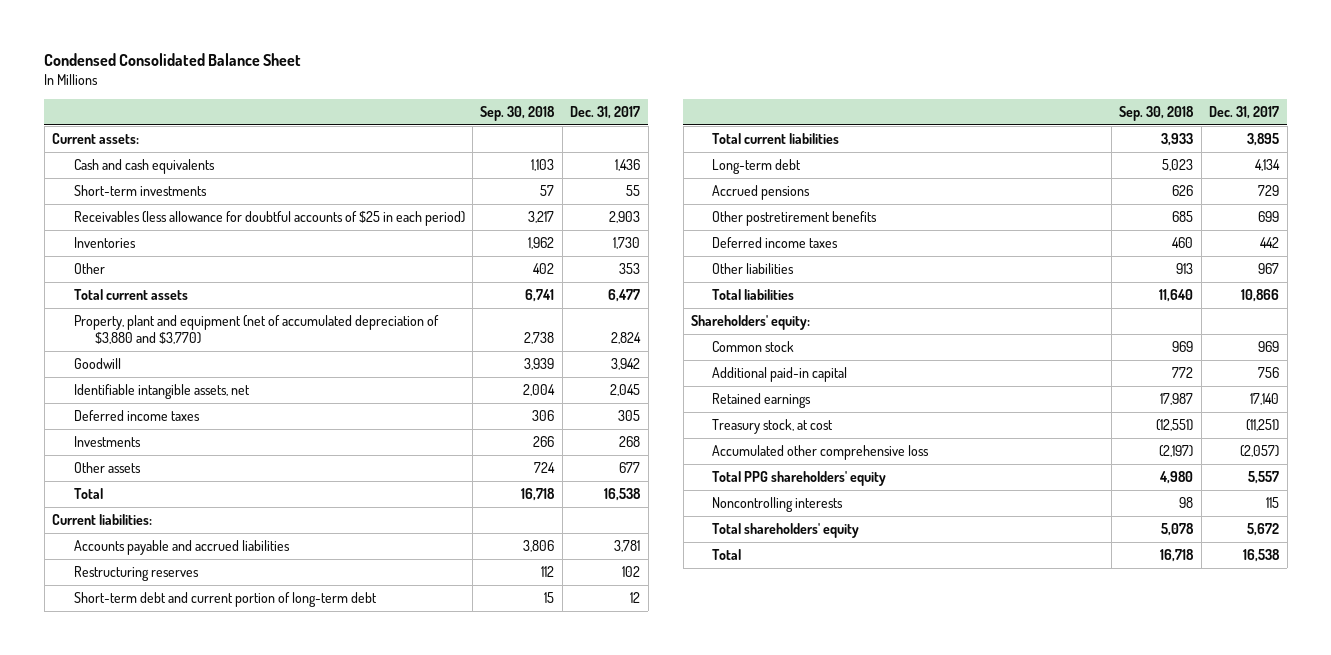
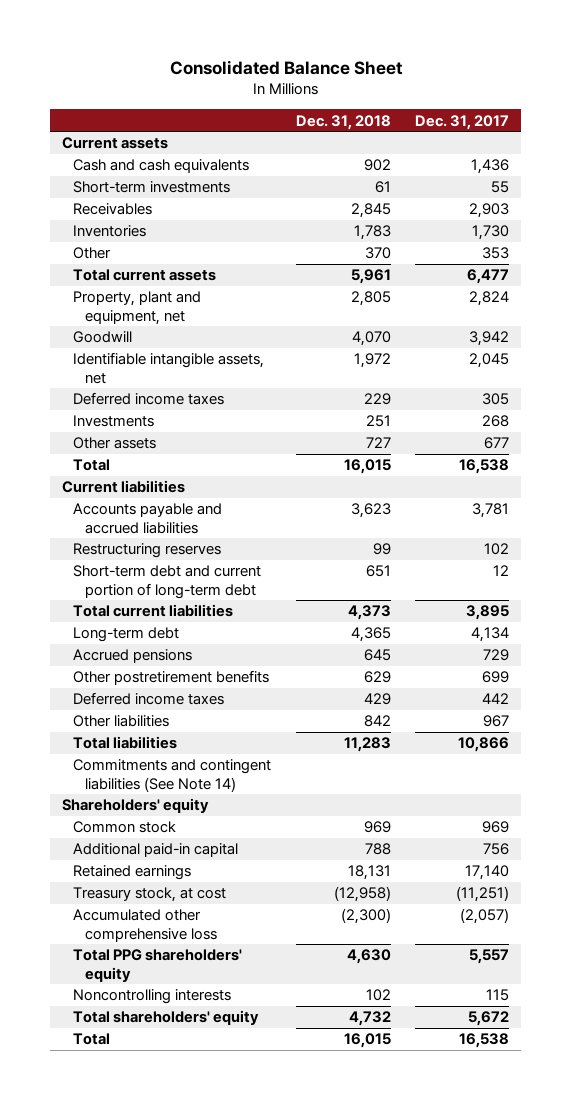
[44,52,302,66] Condensed Consolidated Balance Sheet -> [169,59,403,75] Consolidated Balance Sheet
[480,105,556,121] Sep. 30, 2018 -> none
none -> [295,114,391,130] Dec. 31, 2018
[52,133,140,145] Current assets: -> [62,137,169,150] Current assets
[73,211,465,227] Receivables (less allowance for doubtful accounts of $25 in each period) -> [73,203,153,216] Receivables
[73,315,439,345] Property, plant and equipment (net of accumulated depreciation of $3,880 and $3,770) -> [73,291,202,325] Property, plant and equipment, net
[52,514,153,526] Current liabilities: -> [62,480,186,494] Current liabilities
none -> [73,759,272,792] Commitments and contingent liabilities (See Note 14)
[691,315,811,331] Shareholders' equity: -> [62,798,210,814] Shareholders' equity

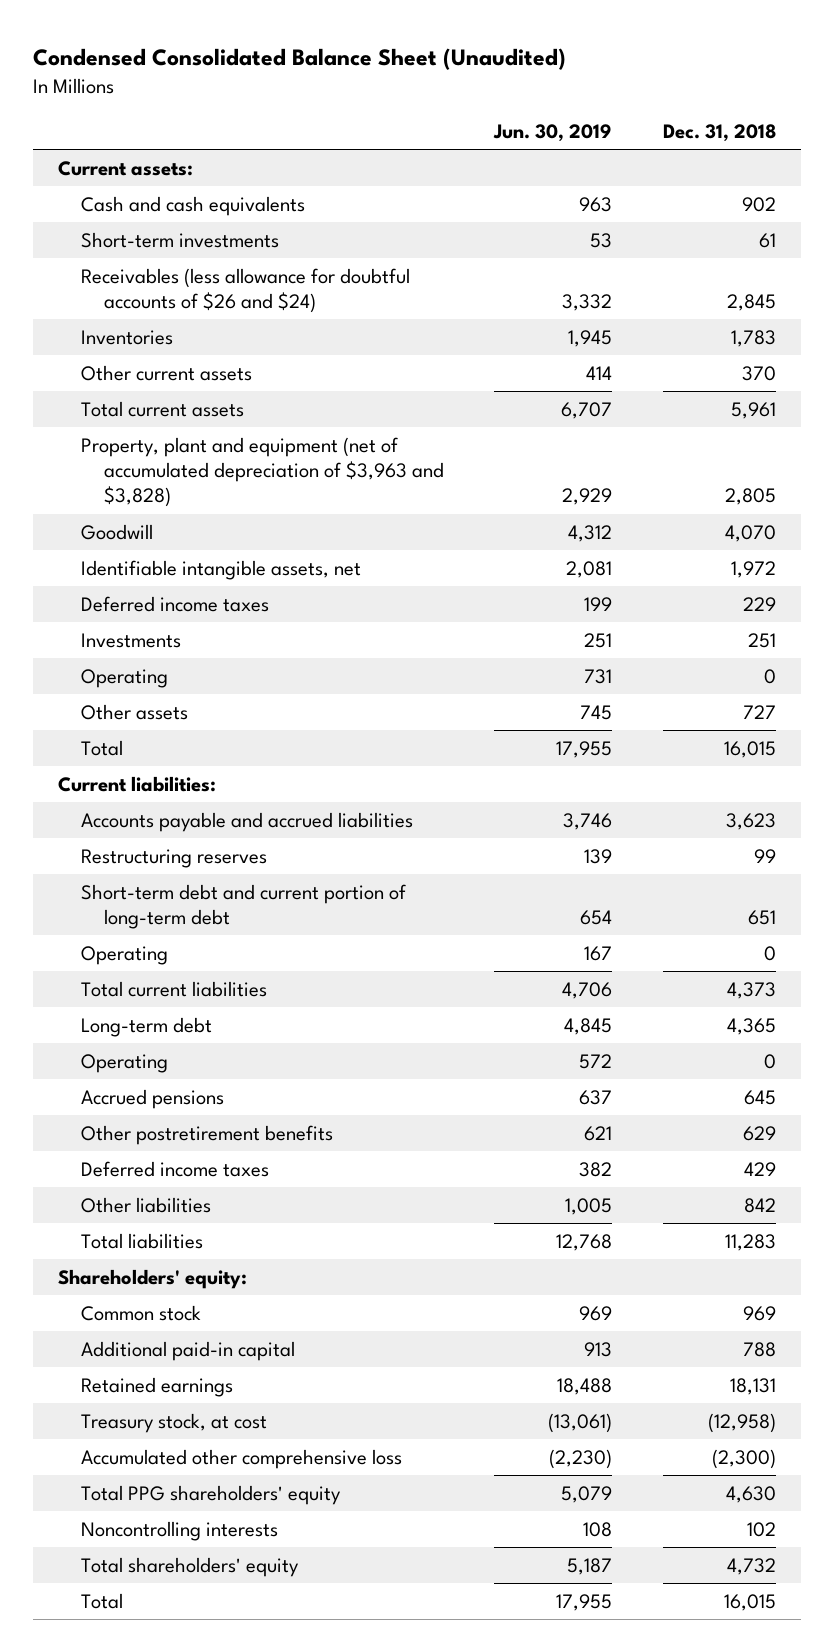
[169,59,403,75] Consolidated Balance Sheet -> [32,47,566,70] Condensed Consolidated Balance Sheet (Unaudited)
[415,114,510,130] Dec. 31, 2017 -> none
none -> [493,124,613,143] Jun. 30, 2019
[62,137,169,150] Current assets -> [58,160,194,176] Current assets:
[73,203,153,216] Receivables -> [80,267,410,314] Receivables (less allowance for doubtful accounts of $26 and $24)
[73,247,112,260] Other -> [80,364,252,381] Other current assets
[73,291,202,325] Property, plant and equipment, net -> [80,436,444,508] Property, plant and equipment (net of accumulated depreciation of $3,963 and $3,828)
none -> [80,668,168,688] Operating
[62,480,186,494] Current liabilities -> [58,775,217,792] Current liabilities:
none -> [80,945,168,965] Operating
none -> [80,1053,168,1073] Operating
[73,759,272,792] Commitments and contingent liabilities (See Note 14) -> none
[62,798,210,814] Shareholders' equity -> [58,1268,248,1289] Shareholders' equity:

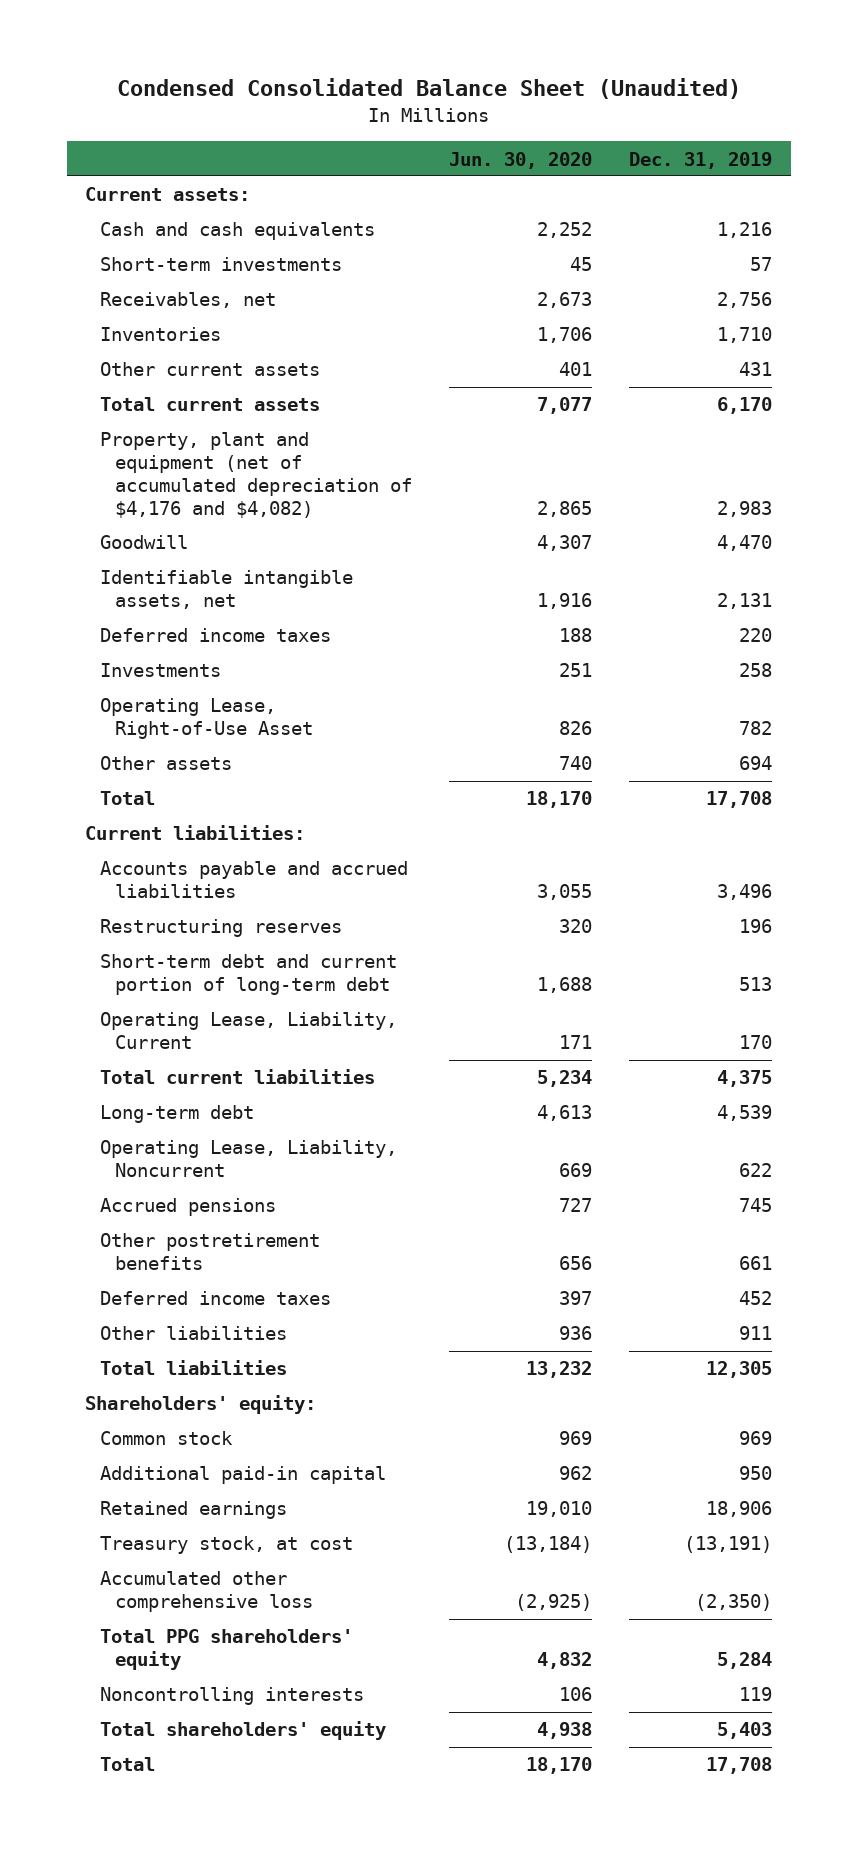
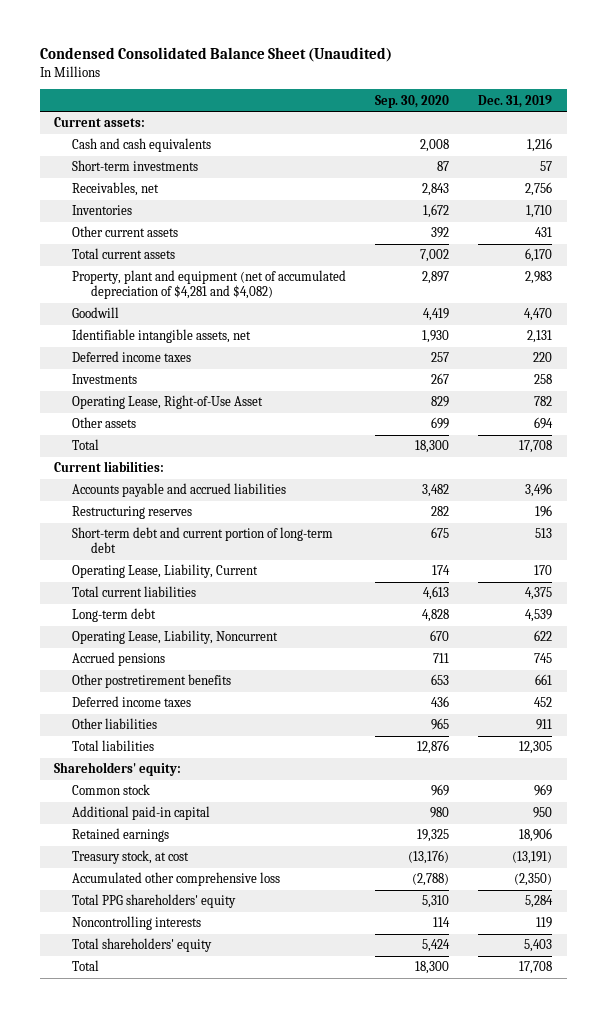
[448,151,592,169] Jun. 30, 2020 -> none
none -> [375,94,450,108] Sep. 30, 2020
[99,432,412,518] Property, plant and equipment (net of accumulated depreciation of $4,176 and $4,082) -> [72,270,347,300] Property, plant and equipment (net of accumulated depreciation of $4,281 and $4,082)

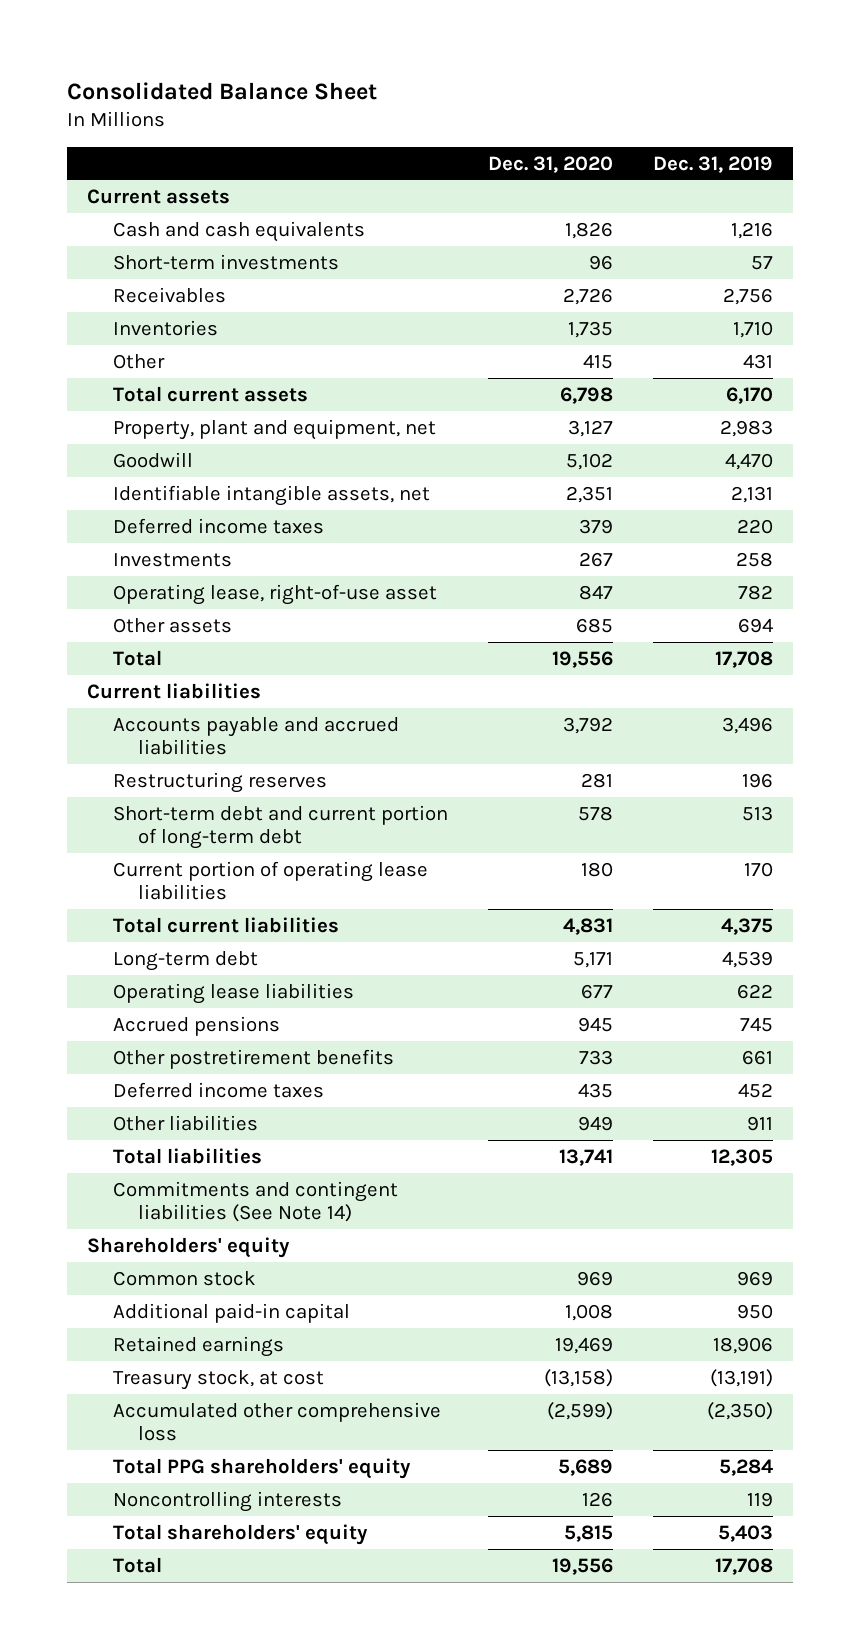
[39,47,392,63] Condensed Consolidated Balance Sheet (Unaudited) -> [67,81,378,100] Consolidated Balance Sheet
[375,94,450,108] Sep. 30, 2020 -> none
none -> [487,155,613,173] Dec. 31, 2020
[54,117,146,128] Current assets: -> [87,188,231,204] Current assets
[72,182,160,197] Receivables, net -> [112,286,226,303] Receivables
[72,226,179,238] Other current assets -> [112,353,165,369] Other
[72,270,347,300] Property, plant and equipment (net of accumulated depreciation of $4,281 and $4,082) -> [112,418,436,440] Property, plant and equipment, net
[72,395,264,410] Operating Lease, Right-of-Use Asset -> [112,583,437,605] Operating lease, right-of-use asset
[54,461,165,473] Current liabilities: -> [87,682,262,699] Current liabilities
[72,564,259,579] Operating Lease, Liability, Current -> [112,860,428,901] Current portion of operating lease liabilities
[72,630,279,645] Operating Lease, Liability, Noncurrent -> [112,982,354,1004] Operating lease liabilities
none -> [112,1180,398,1223] Commitments and contingent liabilities (See Note 14)
[54,762,182,777] Shareholders' equity: -> [87,1236,291,1258] Shareholders' equity

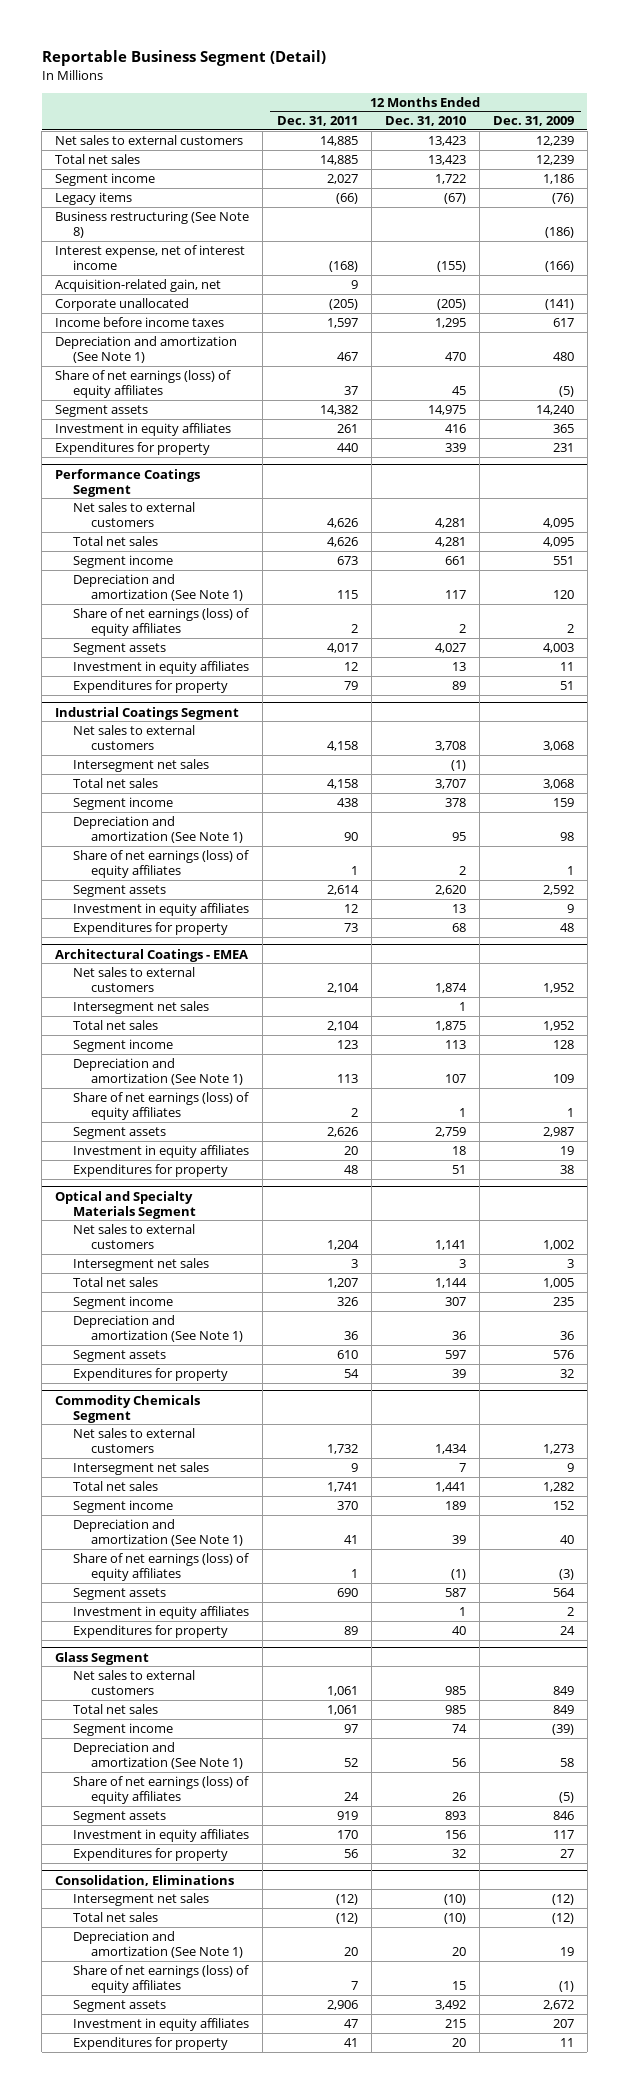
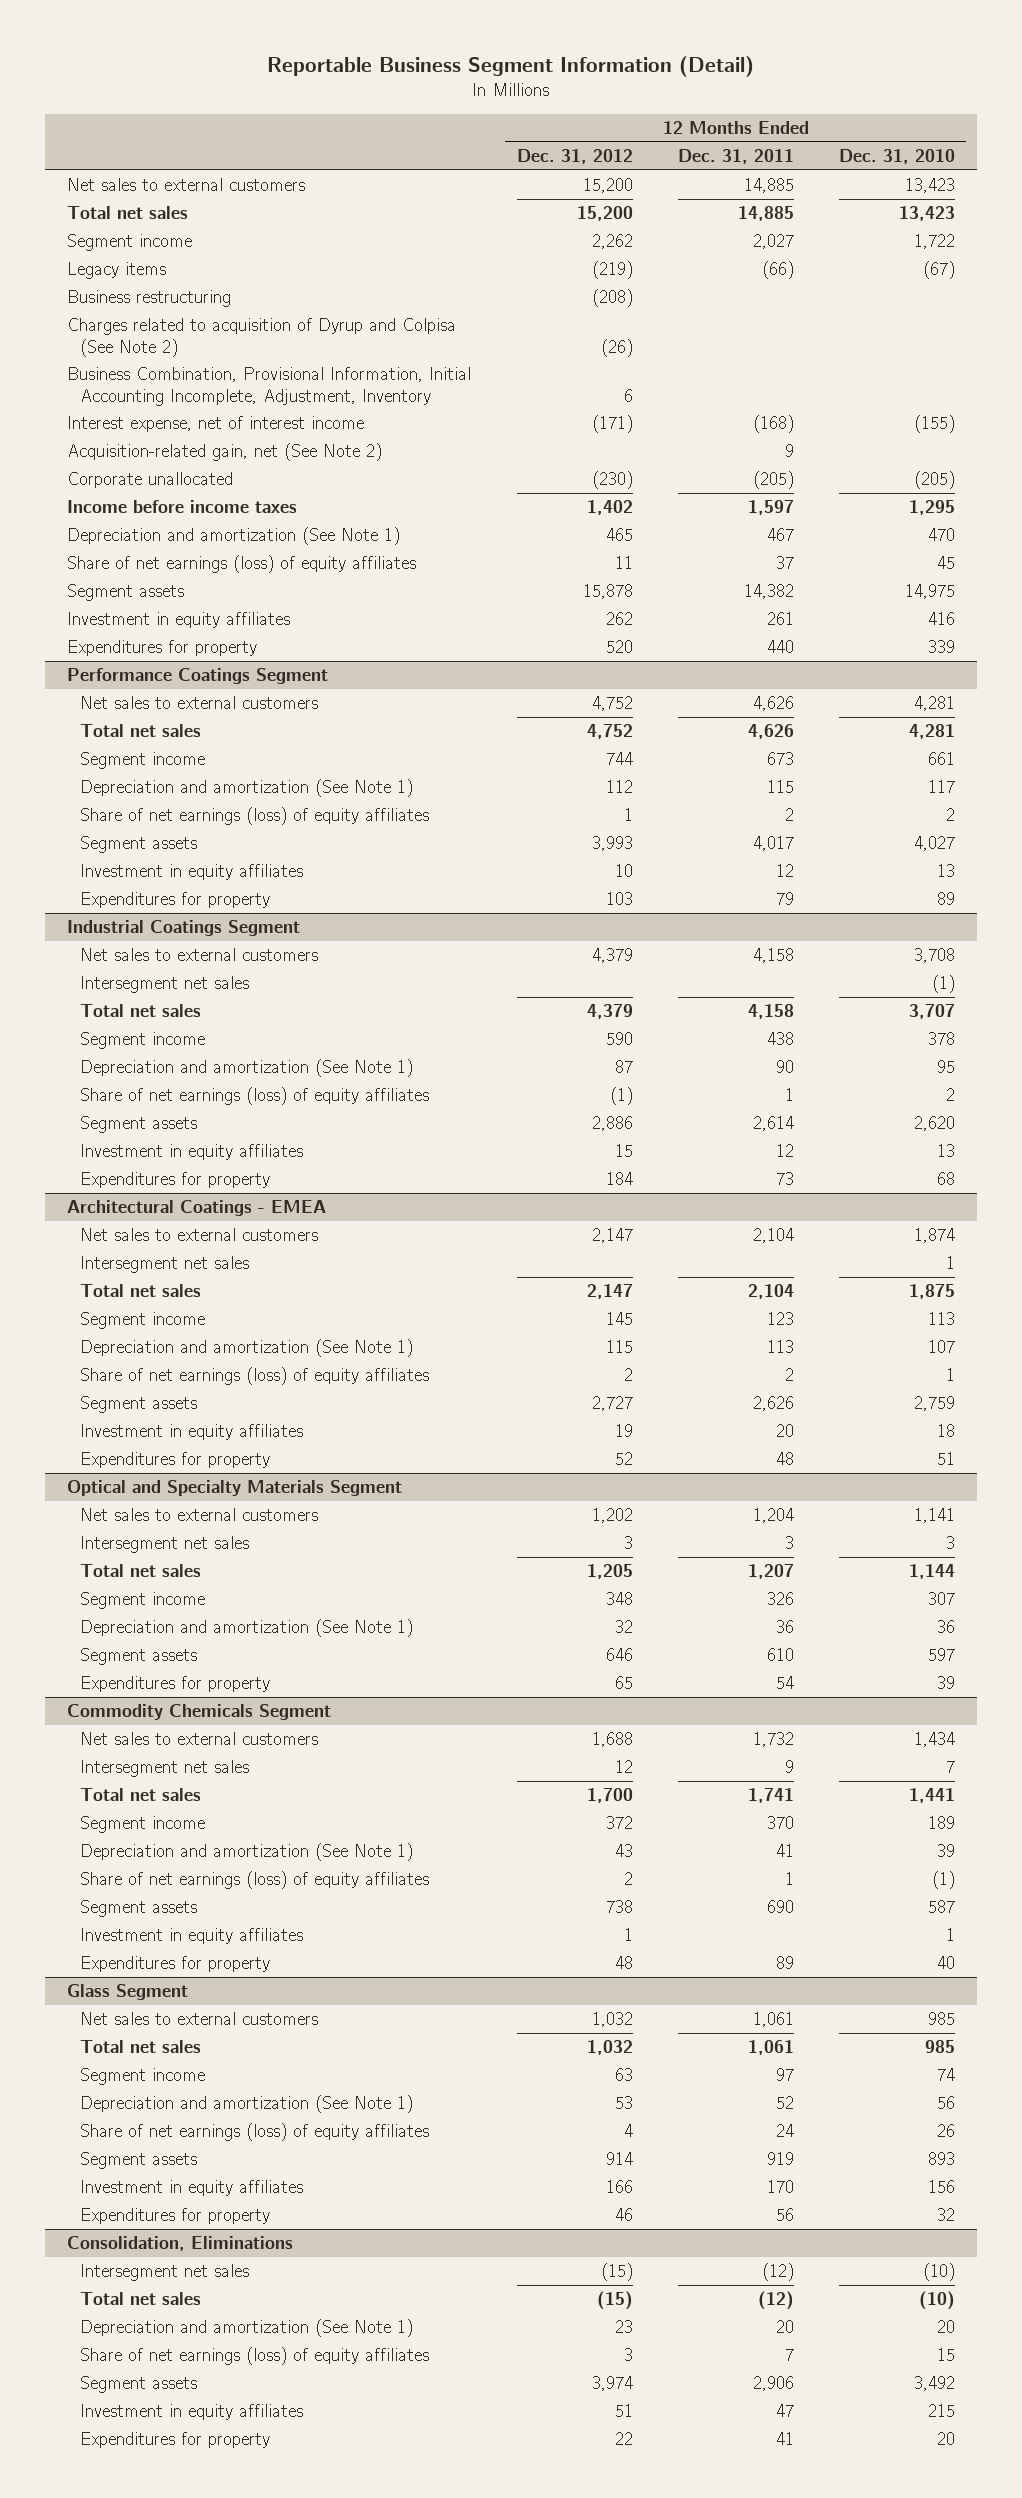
[41,50,326,67] Reportable Business Segment (Detail) -> [267,56,755,78] Reportable Business Segment Information (Detail)
[492,116,574,127] Dec. 31, 2009 -> none
none -> [516,148,633,164] Dec. 31, 2012
[55,210,250,239] Business restructuring (See Note 8) -> [67,290,232,308] Business restructuring
none -> [67,318,457,357] Charges related to acquisition of Dyrup and Colpisa (See Note 2)
none -> [67,367,472,406] Business Combination, Provisional Information, Initial Accounting Incomplete, Adjustment, Inventory
[55,278,222,292] Acquisition-related gain, net -> [67,443,383,462] Acquisition-related gain, net (See Note 2)

